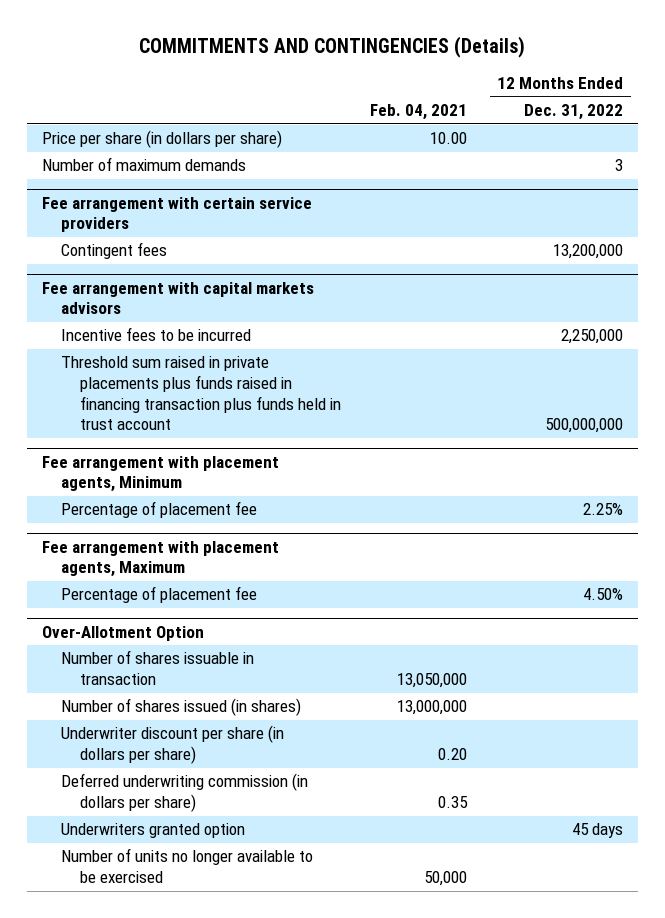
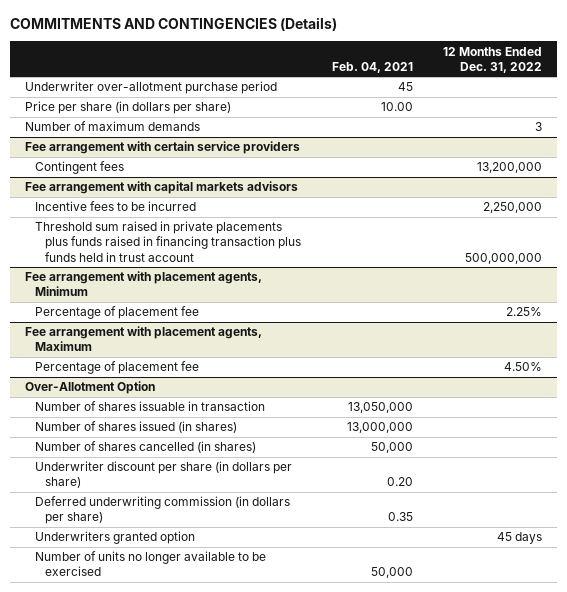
none -> [25,81,278,95] Underwriter over-allotment purchase period
none -> [35,441,257,454] Number of shares cancelled (in shares)

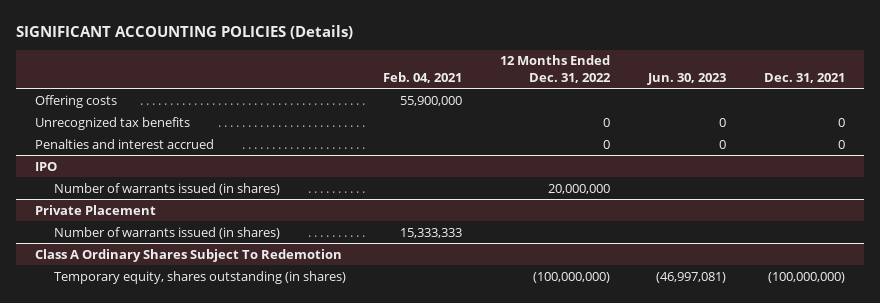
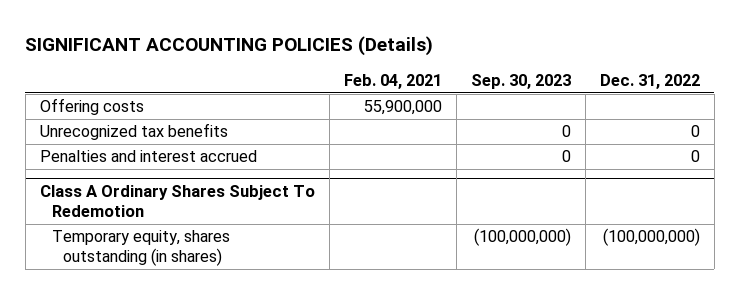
[500,55,612,84] 12 Months Ended Dec. 31, 2022 -> none
[647,73,727,86] Jun. 30, 2023 -> none
[764,73,846,84] Dec. 31, 2021 -> none
none -> [470,73,571,89] Sep. 30, 2023
none -> [599,73,700,89] Dec. 31, 2022
[35,161,58,171] IPO -> none
[53,182,280,195] Number of warrants issued (in shares) -> none
[35,204,157,215] Private Placement -> none
[53,226,280,239] Number of warrants issued (in shares) -> none

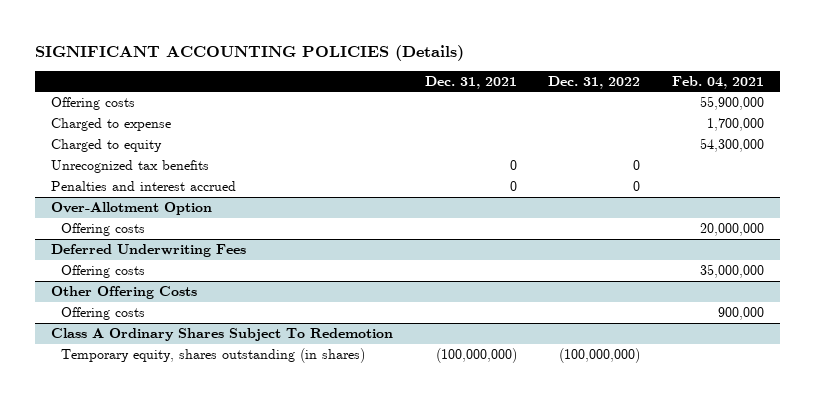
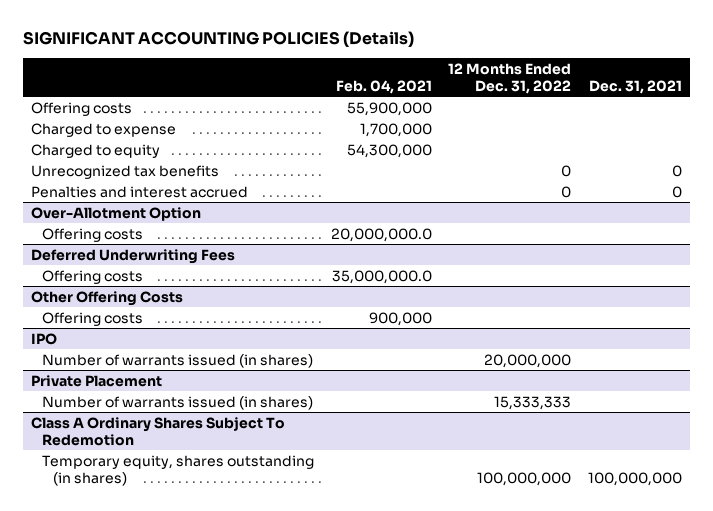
[548,75,641,89] Dec. 31, 2022 -> none
none -> [448,62,572,95] 12 Months Ended Dec. 31, 2022
[700,223,765,237] 20,000,000 -> [330,227,432,242] 20,000,000.0
[700,264,765,279] 35,000,000 -> [331,269,432,284] 35,000,000.0
none -> [31,332,58,345] IPO
none -> [42,353,314,368] Number of warrants issued (in shares)
none -> [31,374,163,387] Private Placement
none -> [42,395,314,410] Number of warrants issued (in shares)
[435,348,517,364] (100,000,000) -> [588,471,683,486] 100,000,000

